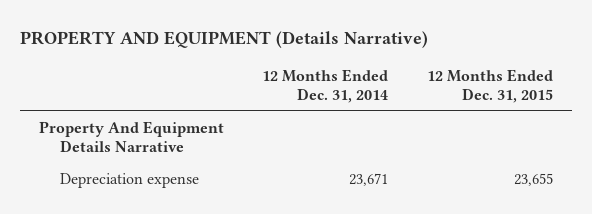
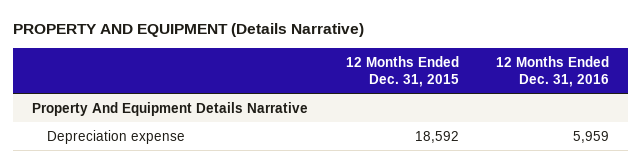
[262,68,389,104] 12 Months Ended Dec. 31, 2014 -> none
none -> [496,55,610,88] 12 Months Ended Dec. 31, 2016
[514,172,554,186] 23,655 -> [414,130,459,143] 18,592

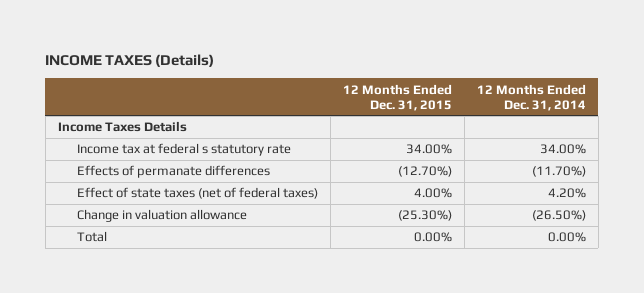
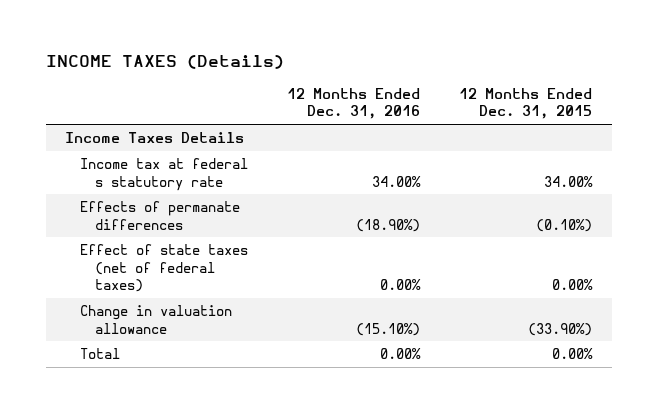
[476,83,586,111] 12 Months Ended Dec. 31, 2014 -> none
none -> [287,87,421,120] 12 Months Ended Dec. 31, 2016
[398,166,453,178] (12.70%) -> [536,218,593,232] (0.10%)
[414,188,453,199] 4.00% -> [552,279,594,291] 0.00%
[398,210,453,222] (25.30%) -> [528,322,593,336] (33.90%)

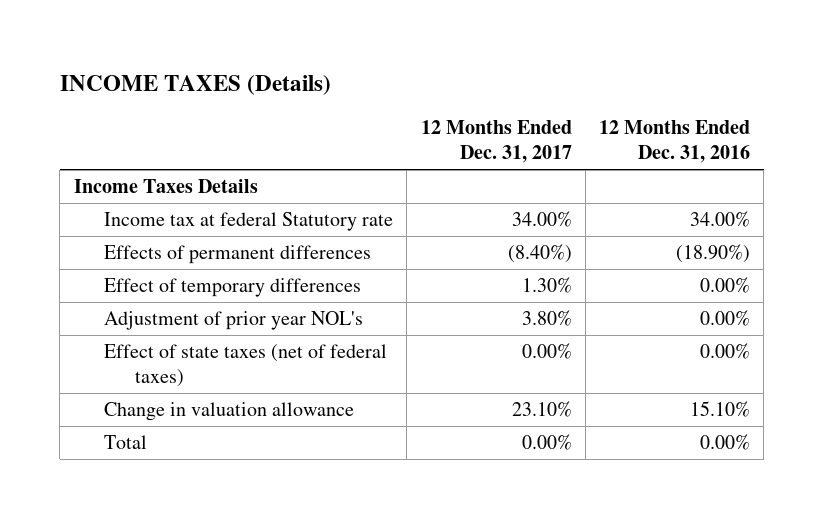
[459,87,593,120] 12 Months Ended Dec. 31, 2015 -> none
none -> [420,120,572,164] 12 Months Ended Dec. 31, 2017
[80,157,249,191] Income tax at federal s statutory rate -> [104,212,394,232] Income tax at federal Statutory rate
[80,200,241,230] Effects of permanate differences -> [104,245,372,265] Effects of permanent differences
none -> [104,278,362,298] Effect of temporary differences
none -> [104,311,364,331] Adjustment of prior year NOL's
[356,322,421,336] (15.10%) -> [690,401,751,418] 15.10%

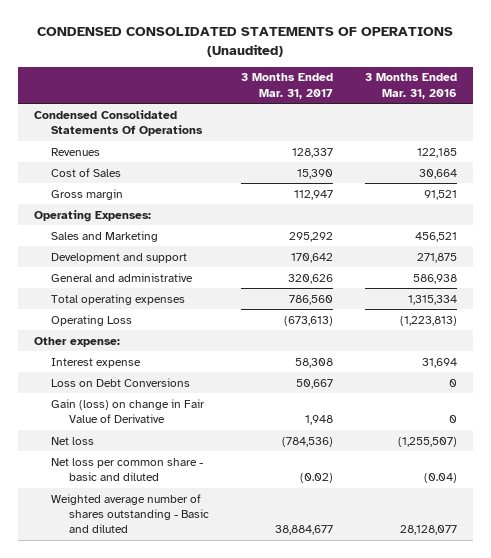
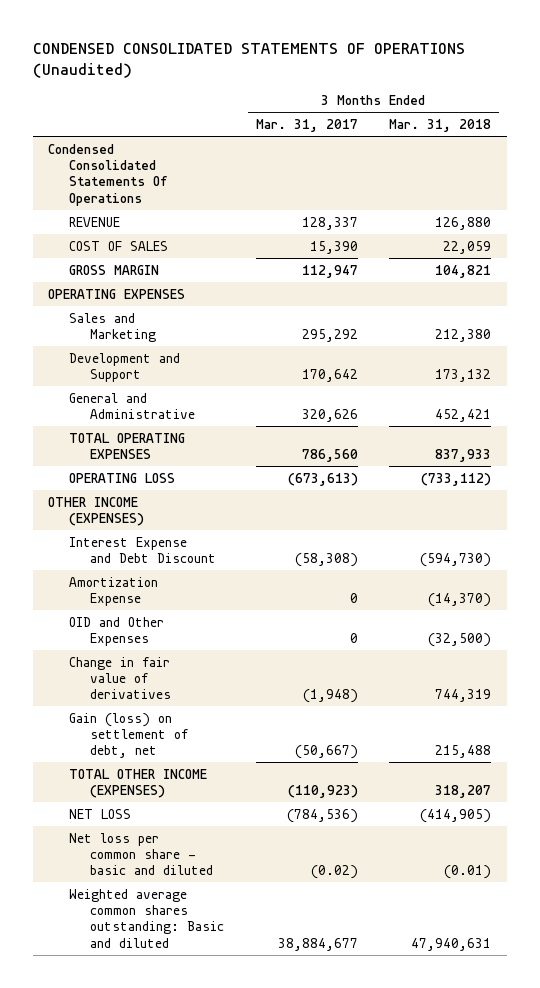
[364,73,457,99] 3 Months Ended Mar. 31, 2016 -> none
none -> [389,119,492,133] Mar. 31, 2018
[51,147,101,156] Revenues -> [69,216,121,227] REVENUE
[51,167,122,177] Cost of Sales -> [69,240,169,251] COST OF SALES
[51,188,124,200] Gross margin -> [69,264,160,275] GROSS MARGIN
[34,209,152,222] Operating Expenses: -> [48,288,186,299] OPERATING EXPENSES
[51,377,191,387] Loss on Debt Conversions -> none
[51,252,188,263] Development and support -> [69,352,181,382] Development and Support
[51,272,194,282] General and administrative -> [69,392,195,419] General and Administrative
[51,293,186,305] Total operating expenses -> [69,432,186,459] TOTAL OPERATING EXPENSES
[51,314,133,326] Operating Loss -> [69,472,176,483] OPERATING LOSS
[34,336,121,347] Other expense: -> [48,496,145,526] OTHER INCOME (EXPENSES)
[51,357,142,368] Interest expense -> [69,536,216,563] Interest Expense and Debt Discount
[294,357,333,368] 58,308 -> [294,552,358,567] (58,308)
none -> [69,576,159,606] Amortization Expense
none -> [69,616,165,646] OID and Other Expenses
[51,398,206,423] Gain (loss) on change in Fair Value of Derivative -> [69,656,171,700] Change in fair value of derivatives
[304,414,333,425] 1,948 -> [302,689,358,704] (1,948)
none -> [69,712,188,759] Gain (loss) on settlement of debt, net
none -> [69,768,208,798] TOTAL OTHER INCOME (EXPENSES)
[51,436,95,445] Net loss -> [69,808,132,819] NET LOSS
[51,493,209,534] Weighted average number of shares outstanding - Basic and diluted -> [69,888,224,948] Weighted average common shares outstanding: Basic and diluted

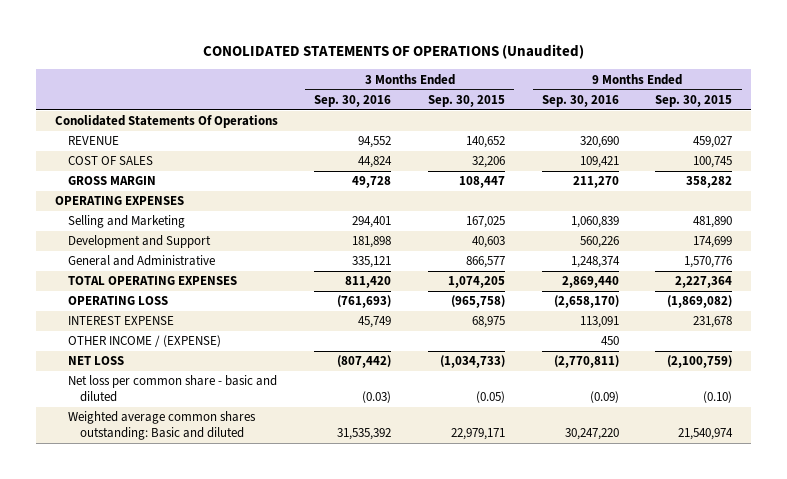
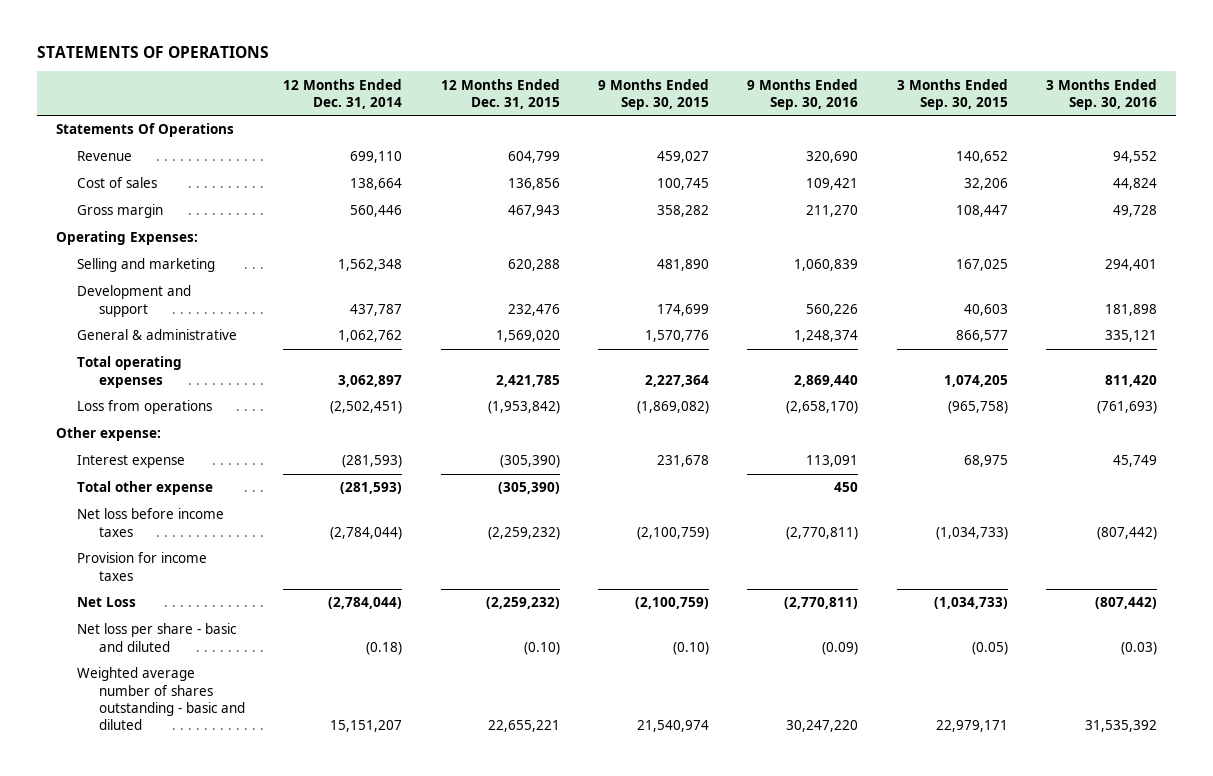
[202,44,584,60] CONOLIDATED STATEMENTS OF OPERATIONS (Unaudited) -> [36,45,269,58] STATEMENTS OF OPERATIONS
none -> [283,78,403,109] 12 Months Ended Dec. 31, 2014
none -> [440,78,560,109] 12 Months Ended Dec. 31, 2015
[54,115,278,129] Conolidated Statements Of Operations -> [55,123,234,138] Statements Of Operations
[67,136,119,146] REVENUE -> [77,151,133,162] Revenue
[67,156,153,166] COST OF SALES -> [77,177,158,189] Cost of sales
[67,176,156,186] GROSS MARGIN -> [77,204,164,219] Gross margin
[54,196,184,206] OPERATING EXPENSES -> [55,231,198,246] Operating Expenses:
[67,215,185,229] Selling and Marketing -> [77,258,216,273] Selling and marketing
[67,235,211,249] Development and Support -> [77,285,192,317] Development and support
[67,255,215,267] General and Administrative -> [77,329,238,341] General & administrative
[67,276,237,286] TOTAL OPERATING EXPENSES -> [77,356,183,388] Total operating expenses
[67,296,168,306] OPERATING LOSS -> [77,400,213,415] Loss from operations
none -> [55,427,161,442] Other expense:
[67,316,174,326] INTEREST EXPENSE -> [77,455,186,469] Interest expense
[67,335,221,348] OTHER INCOME / (EXPENSE) -> [77,481,214,496] Total other expense
none -> [77,508,225,537] Net loss before income taxes
none -> [77,552,208,581] Provision for income taxes
[67,356,124,366] NET LOSS -> [77,597,137,608] Net Loss
[67,375,277,403] Net loss per common share - basic and diluted -> [77,623,238,652] Net loss per share - basic and diluted
[67,411,256,441] Weighted average common shares outstanding: Basic and diluted -> [77,667,246,730] Weighted average number of shares outstanding - basic and diluted

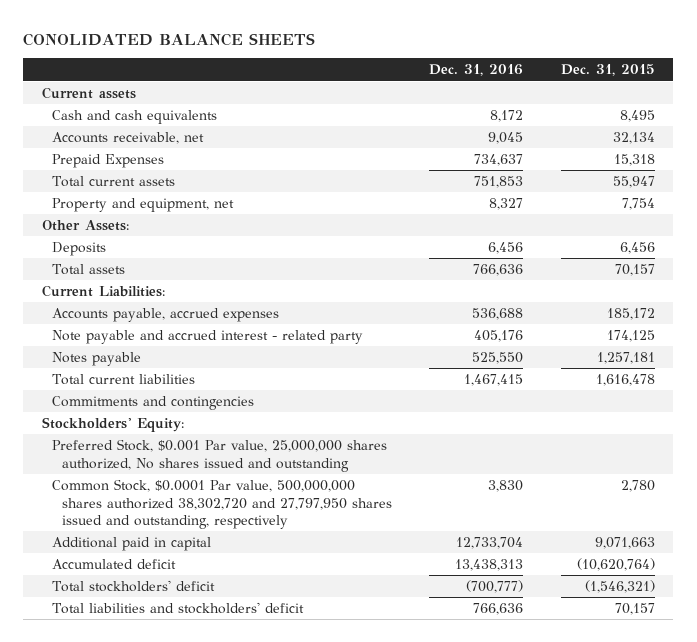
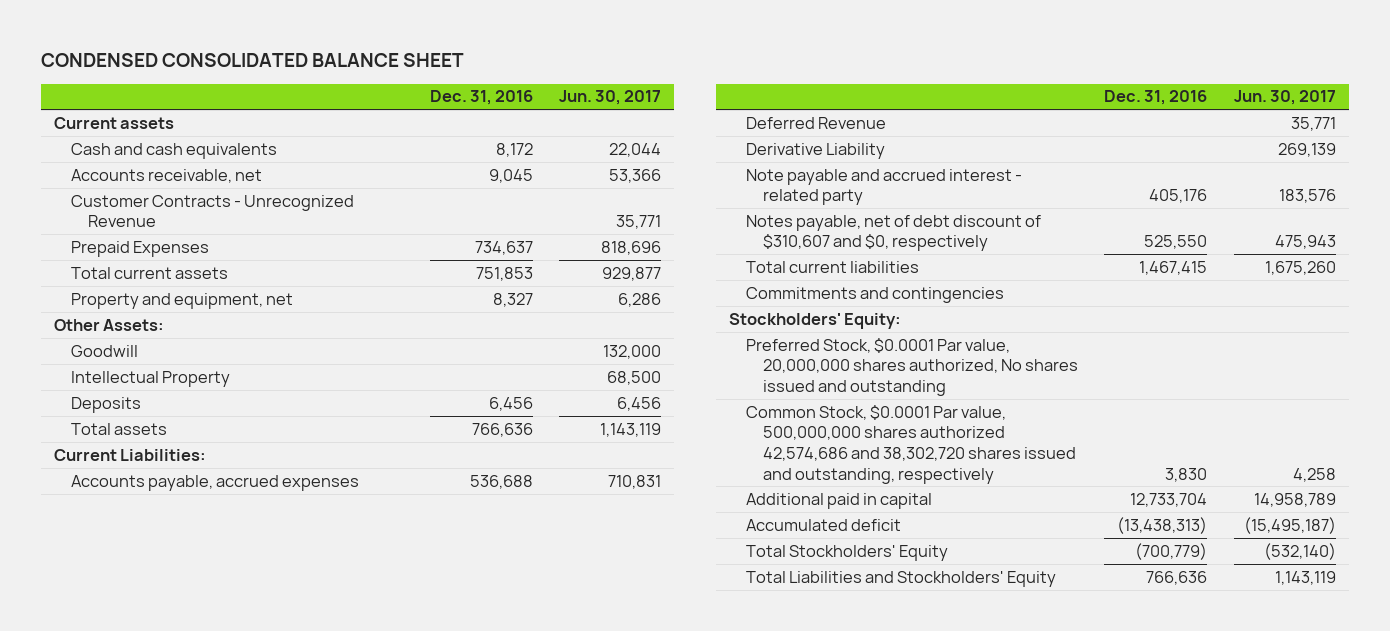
[23,32,316,46] CONOLIDATED BALANCE SHEETS -> [41,52,465,67] CONDENSED CONSOLIDATED BALANCE SHEET
[560,64,655,77] Dec. 31, 2015 -> none
none -> [559,90,662,106] Jun. 30, 2017
none -> [71,194,355,228] Customer Contracts - Unrecognized Revenue
none -> [71,344,139,357] Goodwill
none -> [71,370,231,387] Intellectual Property
none -> [745,116,886,129] Deferred Revenue
none -> [745,142,885,159] Derivative Liability
[51,351,141,366] Notes payable -> [745,214,1041,252] Notes payable, net of debt discount of $310,607 and $0, respectively
[51,438,387,472] Preferred Stock, $0.001 Par value, 25,000,000 shares authorized, No shares issued and outstanding -> [745,337,1078,396] Preferred Stock, $0.0001 Par value, 20,000,000 shares authorized, No shares issued and outstanding
[51,478,393,530] Common Stock, $0.0001 Par value, 500,000,000 shares authorized 38,302,720 and 27,797,950 shares issued and outstanding, respectively -> [745,404,1076,484] Common Stock, $0.0001 Par value, 500,000,000 shares authorized 42,574,686 and 38,302,720 shares issued and outstanding, respectively
[455,558,524,571] 13,438,313 -> [1117,516,1208,534] (13,438,313)
[51,579,215,592] Total stockholders' deficit -> [745,544,948,561] Total Stockholders' Equity
[466,579,524,593] (700,777) -> [1135,542,1208,560] (700,779)
[51,601,304,614] Total liabilities and stockholders' deficit -> [745,570,1056,587] Total Liabilities and Stockholders' Equity

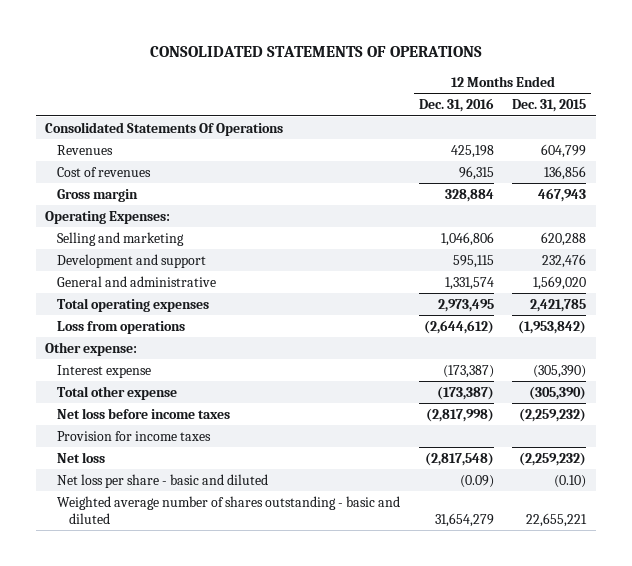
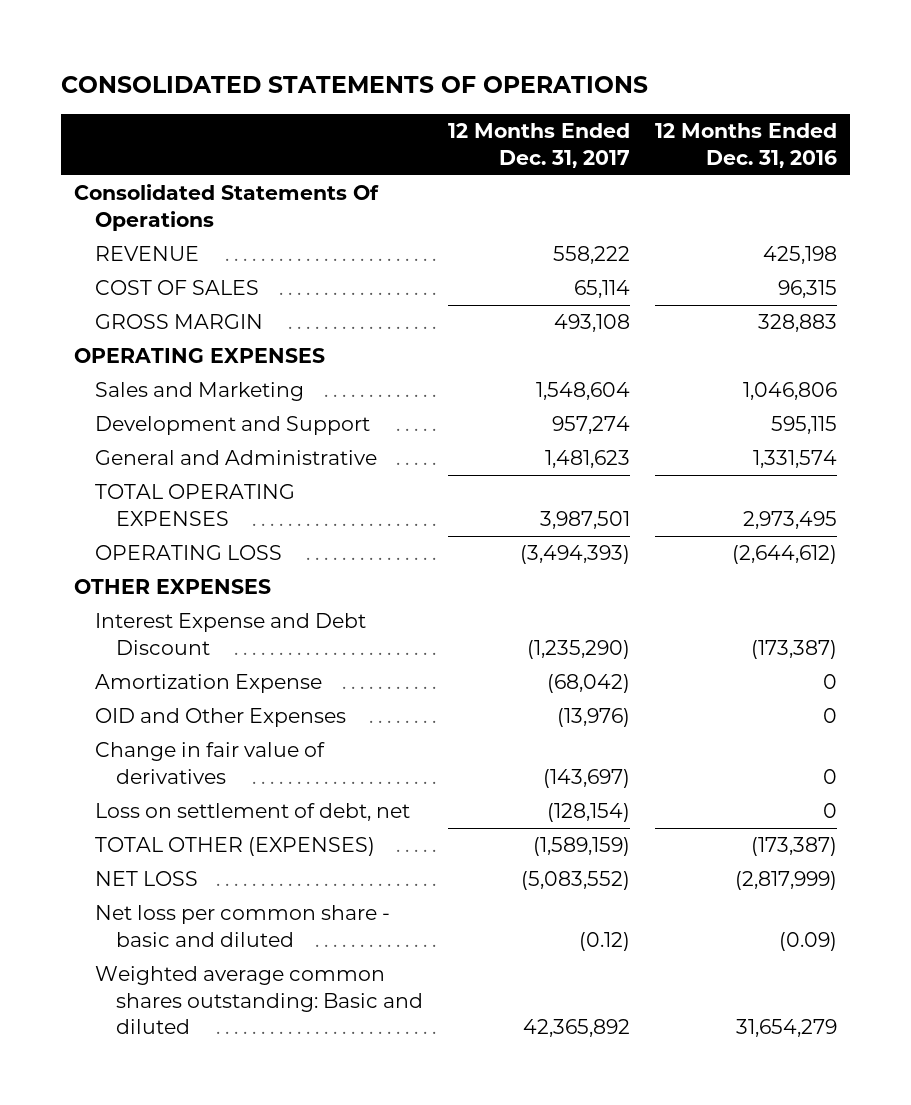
[512,99,587,113] Dec. 31, 2015 -> none
none -> [448,123,631,168] 12 Months Ended Dec. 31, 2017
[57,407,231,419] Net loss before income taxes -> none
[57,430,212,441] Provision for income taxes -> none
[57,144,114,155] Revenues -> [94,246,199,262] REVENUE
[57,166,152,177] Cost of revenues -> [94,280,259,296] COST OF SALES
[57,188,139,202] Gross margin -> [94,314,263,330] GROSS MARGIN
[444,188,494,202] 328,884 -> [758,314,838,333] 328,883
[45,210,171,224] Operating Expenses: -> [73,348,325,364] OPERATING EXPENSES
[57,231,185,246] Selling and marketing -> [94,382,304,402] Sales and Marketing
[57,253,207,268] Development and support -> [94,416,370,436] Development and Support
[57,275,217,287] General and administrative -> [94,450,377,466] General and Administrative
[57,297,210,312] Total operating expenses -> [94,484,295,526] TOTAL OPERATING EXPENSES
[57,320,186,334] Loss from operations -> [94,545,282,561] OPERATING LOSS
[45,341,138,356] Other expense: -> [73,579,271,595] OTHER EXPENSES
[57,364,152,378] Interest expense -> [94,613,366,655] Interest Expense and Debt Discount
none -> [94,674,322,694] Amortization Expense
none -> [94,708,346,728] OID and Other Expenses
none -> [94,742,325,784] Change in fair value of derivatives
none -> [94,803,410,822] Loss on settlement of debt, net
[57,385,178,400] Total other expense -> [94,837,375,857] TOTAL OTHER (EXPENSES)
[57,451,106,463] Net loss -> [94,871,198,887] NET LOSS
[424,451,494,466] (2,817,548) -> [735,871,838,891] (2,817,999)
[57,473,269,488] Net loss per share - basic and diluted -> [94,905,390,947] Net loss per common share - basic and diluted
[57,495,401,524] Weighted average number of shares outstanding - basic and diluted -> [94,966,424,1035] Weighted average common shares outstanding: Basic and diluted

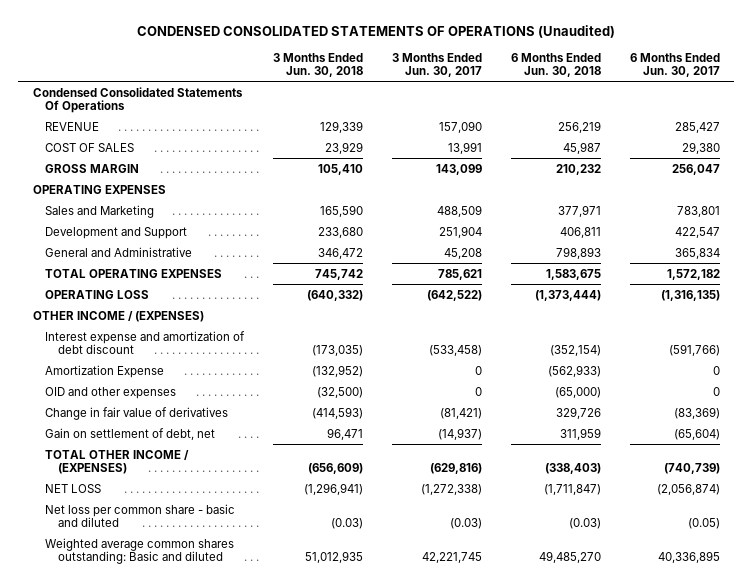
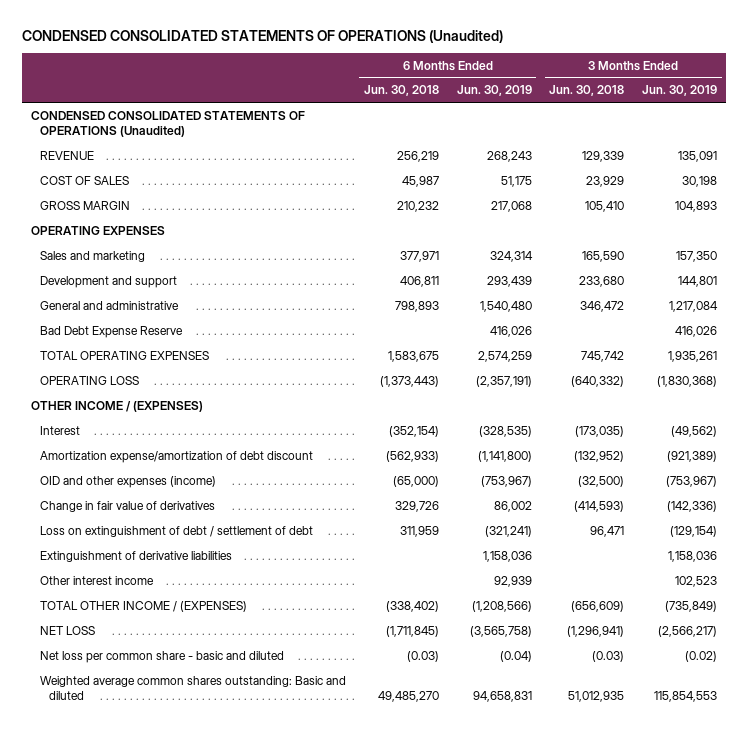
[392,52,483,78] 3 Months Ended Jun. 30, 2017 -> none
[629,52,720,78] 6 Months Ended Jun. 30, 2017 -> none
none -> [456,85,532,97] Jun. 30, 2019
none -> [642,85,718,97] Jun. 30, 2019
[32,86,243,114] Condensed Consolidated Statements Of Operations -> [30,110,305,138] CONDENSED CONSOLIDATED STATEMENTS OF OPERATIONS (Unaudited)
[45,204,155,218] Sales and Marketing -> [39,250,145,262] Sales and marketing
[45,226,188,239] Development and Support -> [39,275,177,288] Development and support
[45,246,193,257] General and Administrative -> [39,300,179,310] General and administrative
none -> [39,325,183,338] Bad Debt Expense Reserve
[534,289,601,301] (1,373,444) -> [379,375,439,387] (1,373,443)
[45,330,246,355] Interest expense and amortization of debt discount -> [39,425,80,435] Interest
[45,364,165,378] Amortization Expense -> [39,450,313,463] Amortization expense/amortization of debt discount
[45,386,177,399] OID and other expenses -> [39,475,216,488] OID and other expenses (income)
[45,427,216,440] Gain on settlement of debt, net -> [39,525,313,537] Loss on extinguishment of debt / settlement of debt
none -> [39,550,232,562] Extinguishment of derivative liabilities
none -> [39,575,154,585] Other interest income
[544,463,601,475] (338,403) -> [385,600,439,612] (338,402)
[543,483,601,495] (1,711,847) -> [385,625,439,637] (1,711,845)

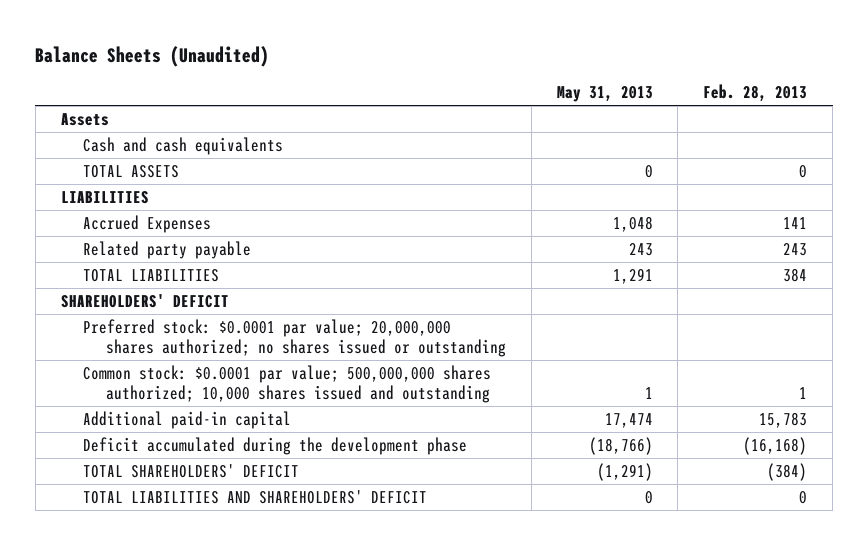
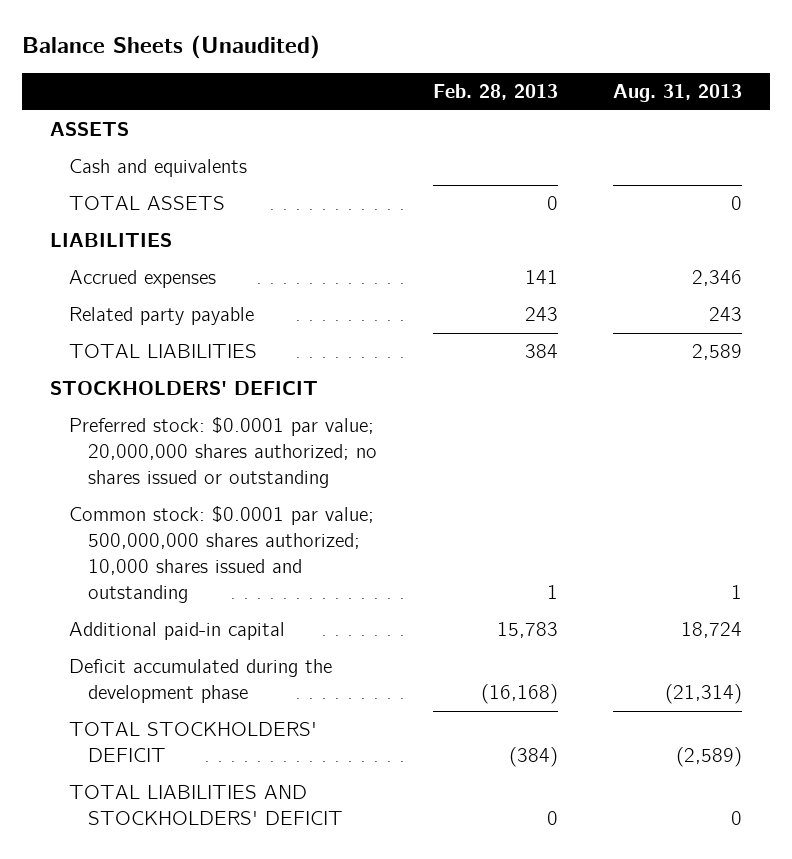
[556,86,653,103] May 31, 2013 -> none
none -> [613,84,743,103] Aug. 31, 2013
[60,113,109,127] Assets -> [49,122,129,137] ASSETS
[83,137,284,156] Cash and cash equivalents -> [68,159,247,178] Cash and equivalents
[83,215,212,234] Accrued Expenses -> [68,270,216,289] Accrued expenses
[60,294,229,309] SHAREHOLDERS' DEFICIT -> [49,381,318,396] STOCKHOLDERS' DEFICIT
[83,464,300,479] TOTAL SHAREHOLDERS' DEFICIT -> [68,722,317,763] TOTAL STOCKHOLDERS' DEFICIT
[83,490,428,505] TOTAL LIABILITIES AND SHAREHOLDERS' DEFICIT -> [68,785,344,826] TOTAL LIABILITIES AND STOCKHOLDERS' DEFICIT

